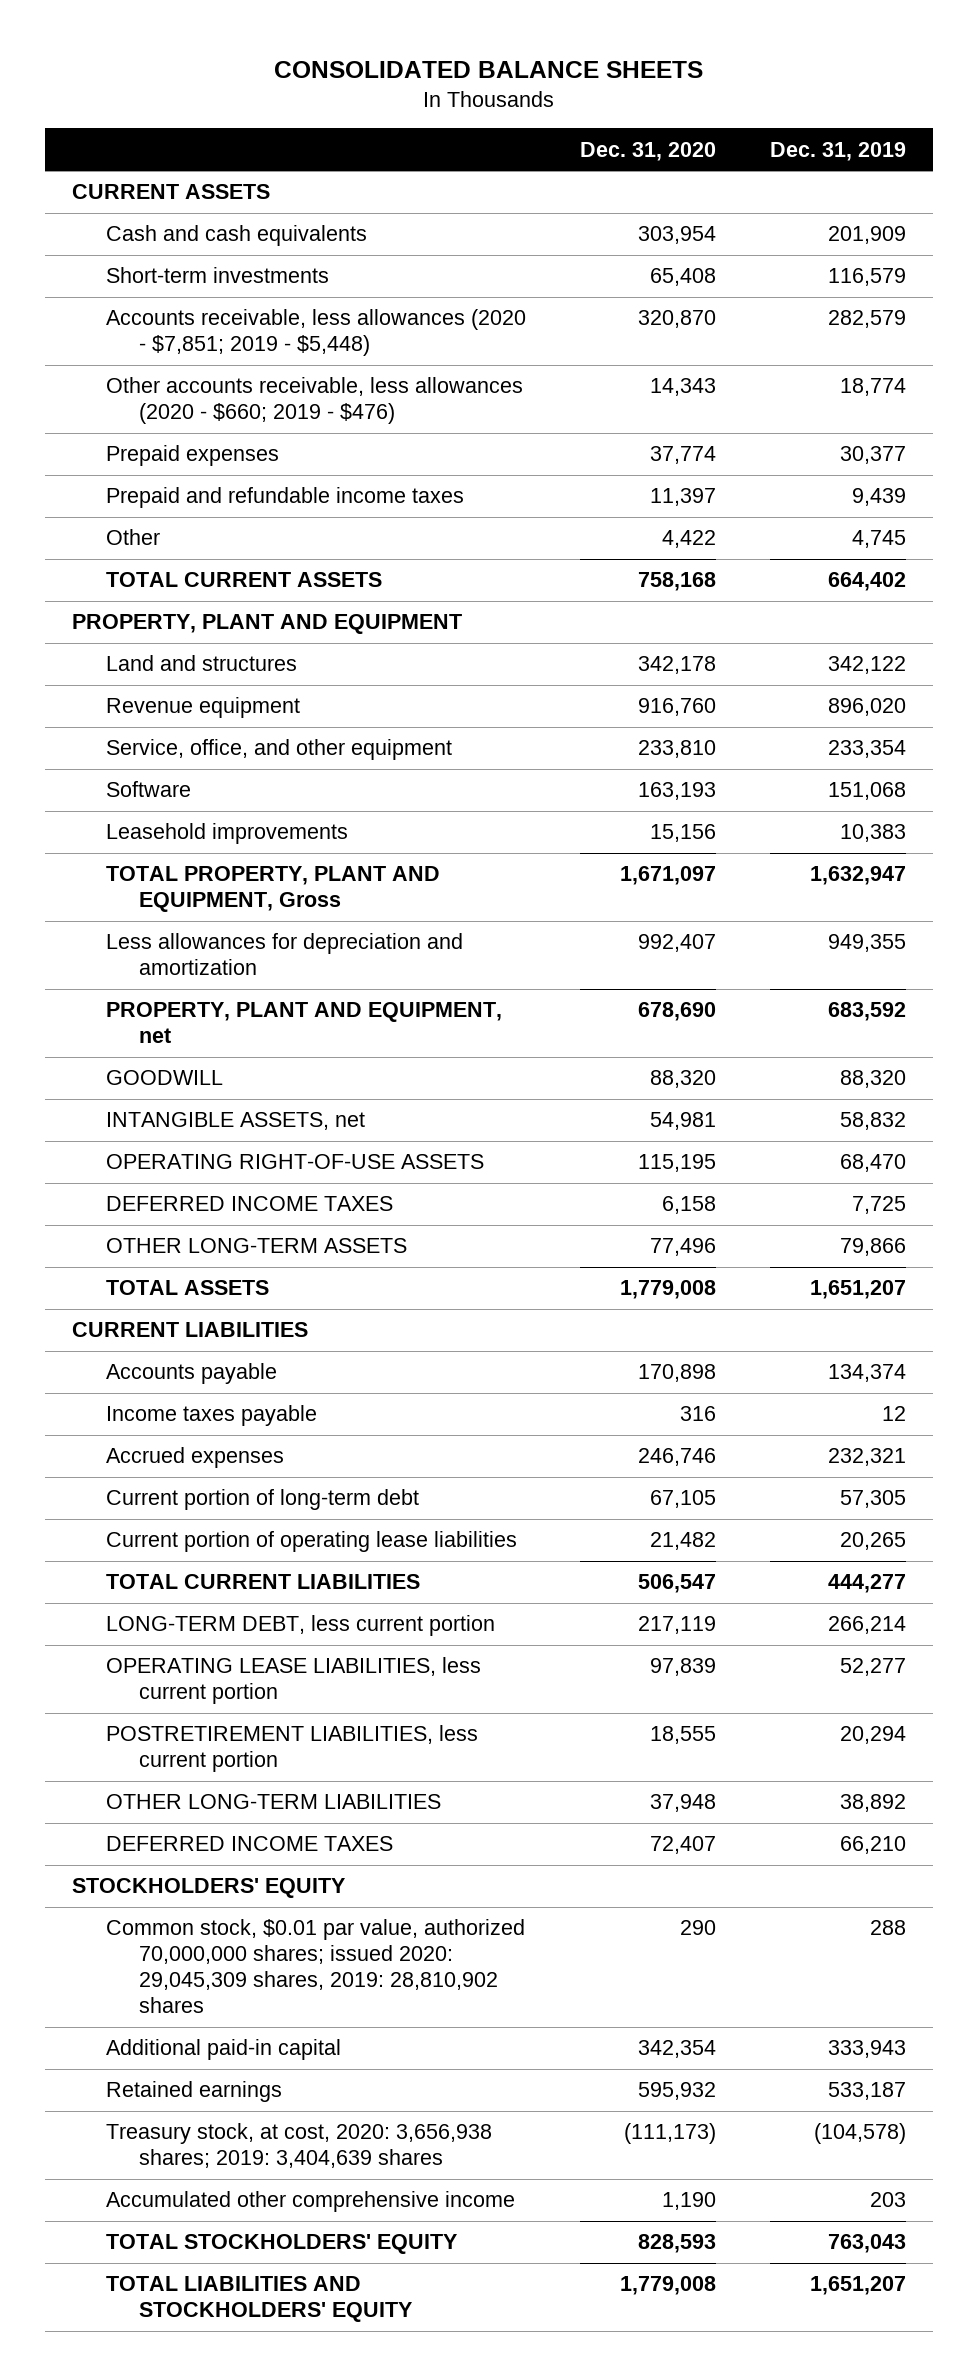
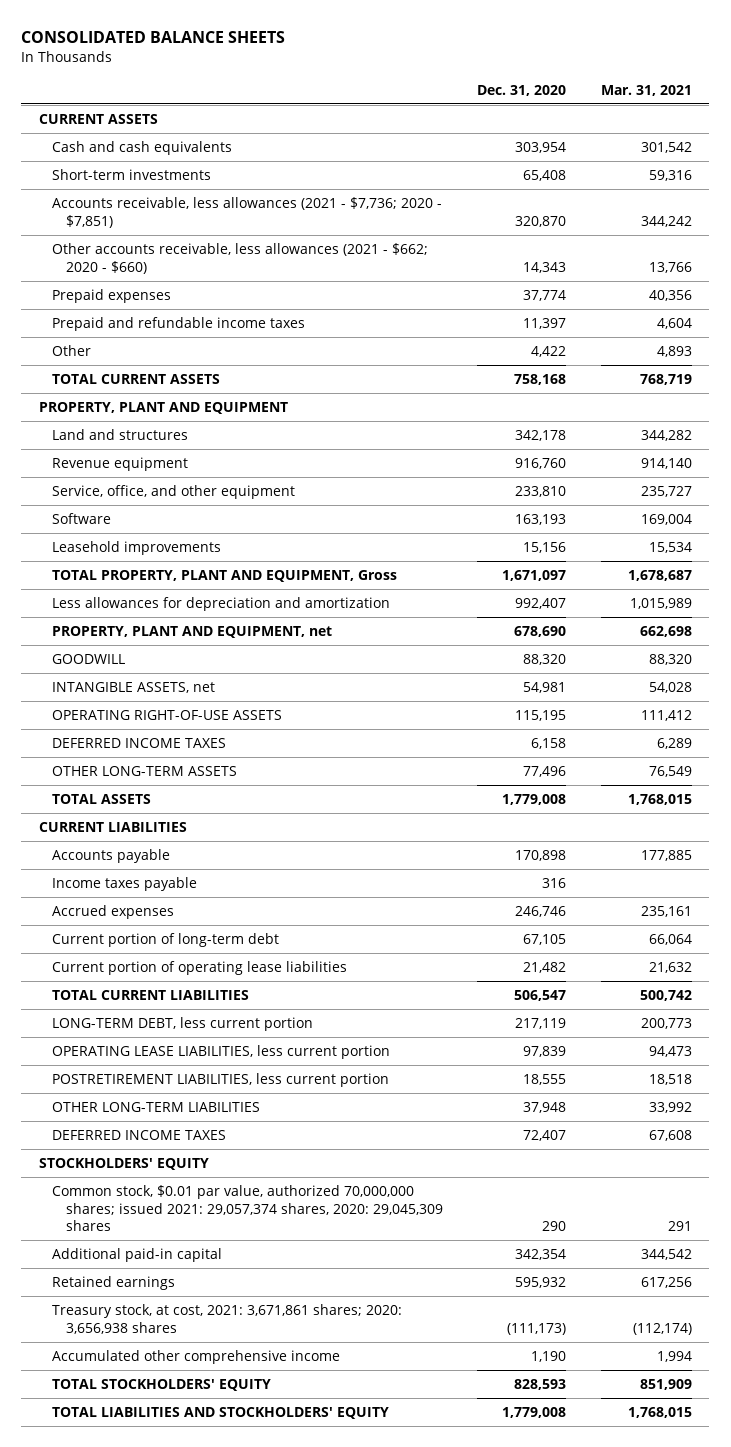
[770,141,907,161] Dec. 31, 2019 -> none
none -> [601,84,693,96] Mar. 31, 2021
[105,309,526,357] Accounts receivable, less allowances (2020 - $7,851; 2019 - $5,448) -> [52,196,443,228] Accounts receivable, less allowances (2021 - $7,736; 2020 - $7,851)
[105,377,523,425] Other accounts receivable, less allowances (2020 - $660; 2019 - $476) -> [52,242,429,274] Other accounts receivable, less allowances (2021 - $662; 2020 - $660)
[105,1919,525,2013] Common stock, $0.01 par value, authorized 70,000,000 shares; issued 2020: 29,045,309 shares, 2019: 28,810,902 shares -> [52,1184,443,1232] Common stock, $0.01 par value, authorized 70,000,000 shares; issued 2021: 29,057,374 shares, 2020: 29,045,309 shares
[105,2123,492,2169] Treasury stock, at cost, 2020: 3,656,938 shares; 2019: 3,404,639 shares -> [52,1303,403,1334] Treasury stock, at cost, 2021: 3,671,861 shares; 2020: 3,656,938 shares

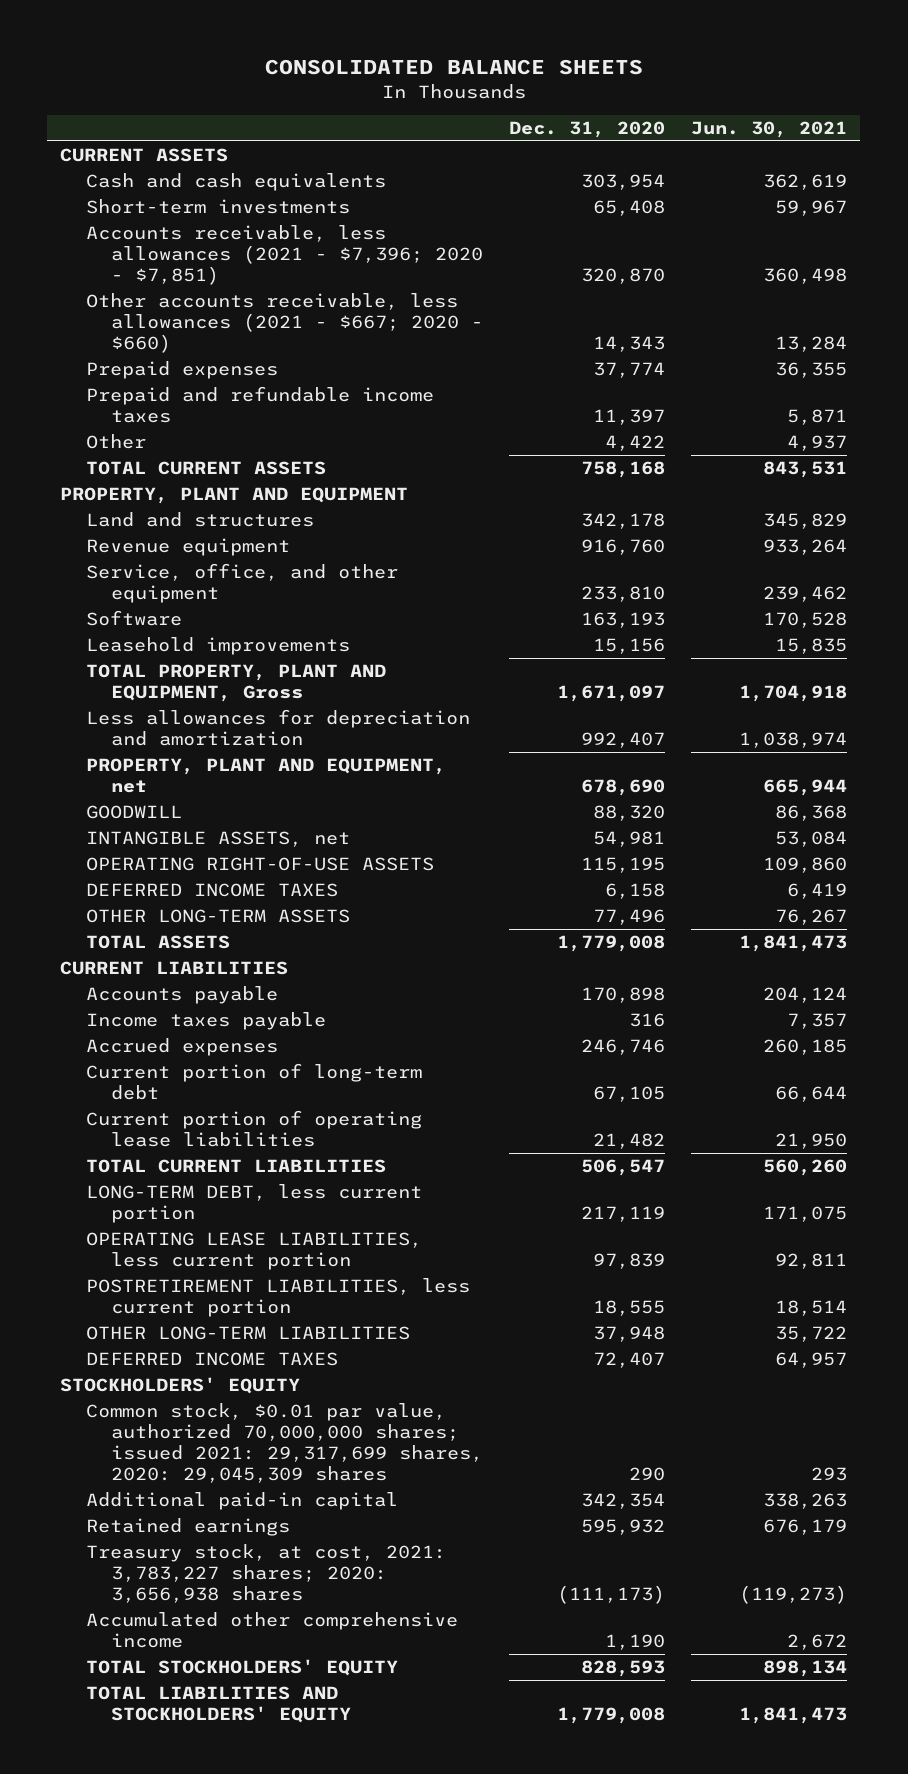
[601,84,693,96] Mar. 31, 2021 -> none
none -> [691,121,848,139] Jun. 30, 2021
[52,196,443,228] Accounts receivable, less allowances (2021 - $7,736; 2020 - $7,851) -> [85,225,484,286] Accounts receivable, less allowances (2021 - $7,396; 2020 - $7,851)
[52,242,429,274] Other accounts receivable, less allowances (2021 - $662; 2020 - $660) -> [85,293,484,354] Other accounts receivable, less allowances (2021 - $667; 2020 - $660)
[52,1184,443,1232] Common stock, $0.01 par value, authorized 70,000,000 shares; issued 2021: 29,057,374 shares, 2020: 29,045,309 shares -> [85,1403,484,1484] Common stock, $0.01 par value, authorized 70,000,000 shares; issued 2021: 29,317,699 shares, 2020: 29,045,309 shares
[52,1303,403,1334] Treasury stock, at cost, 2021: 3,671,861 shares; 2020: 3,656,938 shares -> [85,1544,446,1604] Treasury stock, at cost, 2021: 3,783,227 shares; 2020: 3,656,938 shares

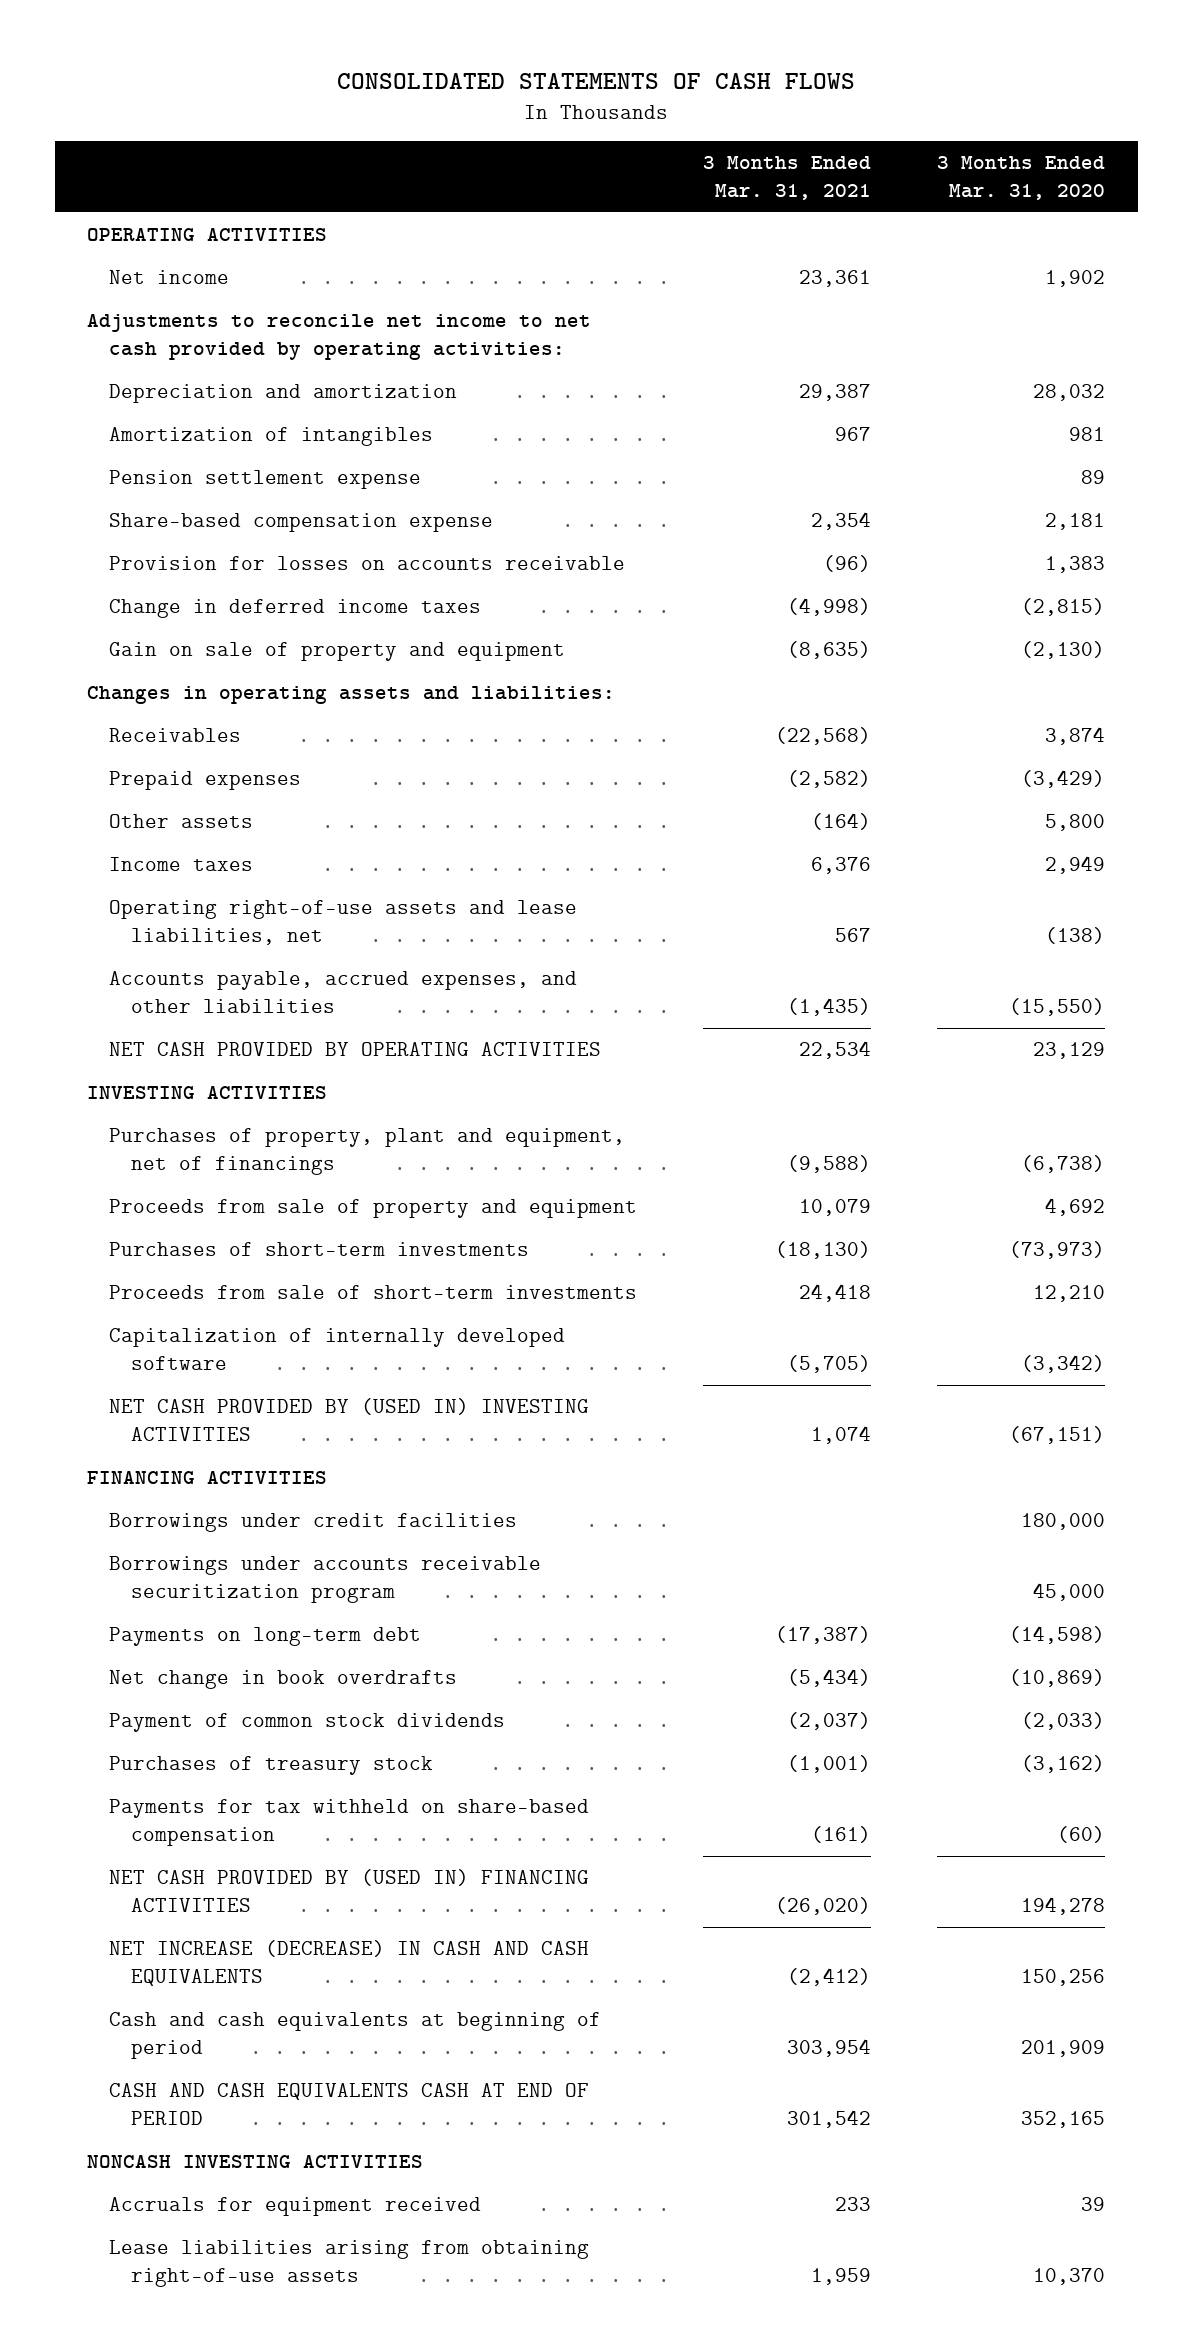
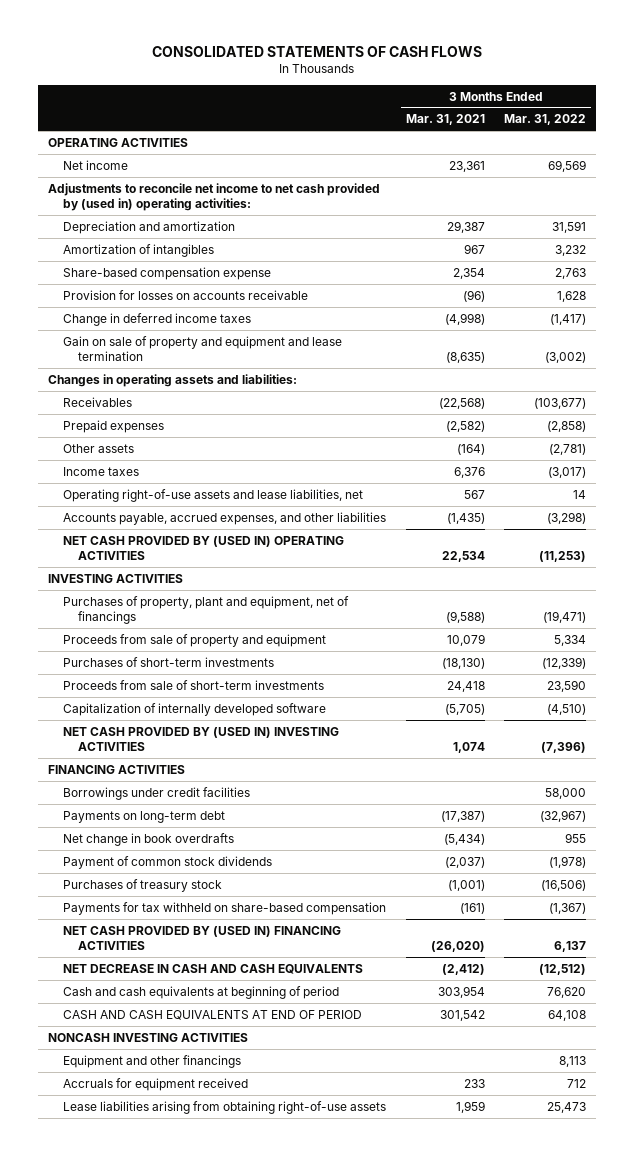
[936,156,1105,200] 3 Months Ended Mar. 31, 2020 -> none
none -> [504,114,587,126] Mar. 31, 2022
[87,314,592,361] Adjustments to reconcile net income to net cash provided by operating activities: -> [47,182,380,212] Adjustments to reconcile net income to net cash provided by (used in) operating activities:
[109,470,422,490] Pension settlement expense -> none
[109,642,566,662] Gain on sale of property and equipment -> [62,335,342,362] Gain on sale of property and equipment and lease termination
[109,1042,602,1057] NET CASH PROVIDED BY OPERATING ACTIVITIES -> [62,535,344,561] NET CASH PROVIDED BY (USED IN) OPERATING ACTIVITIES
[109,1556,542,1604] Borrowings under accounts receivable securitization program -> none
[109,1940,590,1987] NET INCREASE (DECREASE) IN CASH AND CASH EQUIVALENTS -> [62,963,363,974] NET DECREASE IN CASH AND CASH EQUIVALENTS
[109,2083,590,2126] CASH AND CASH EQUIVALENTS CASH AT END OF PERIOD -> [62,1009,362,1020] CASH AND CASH EQUIVALENTS AT END OF PERIOD
none -> [62,1054,241,1068] Equipment and other financings

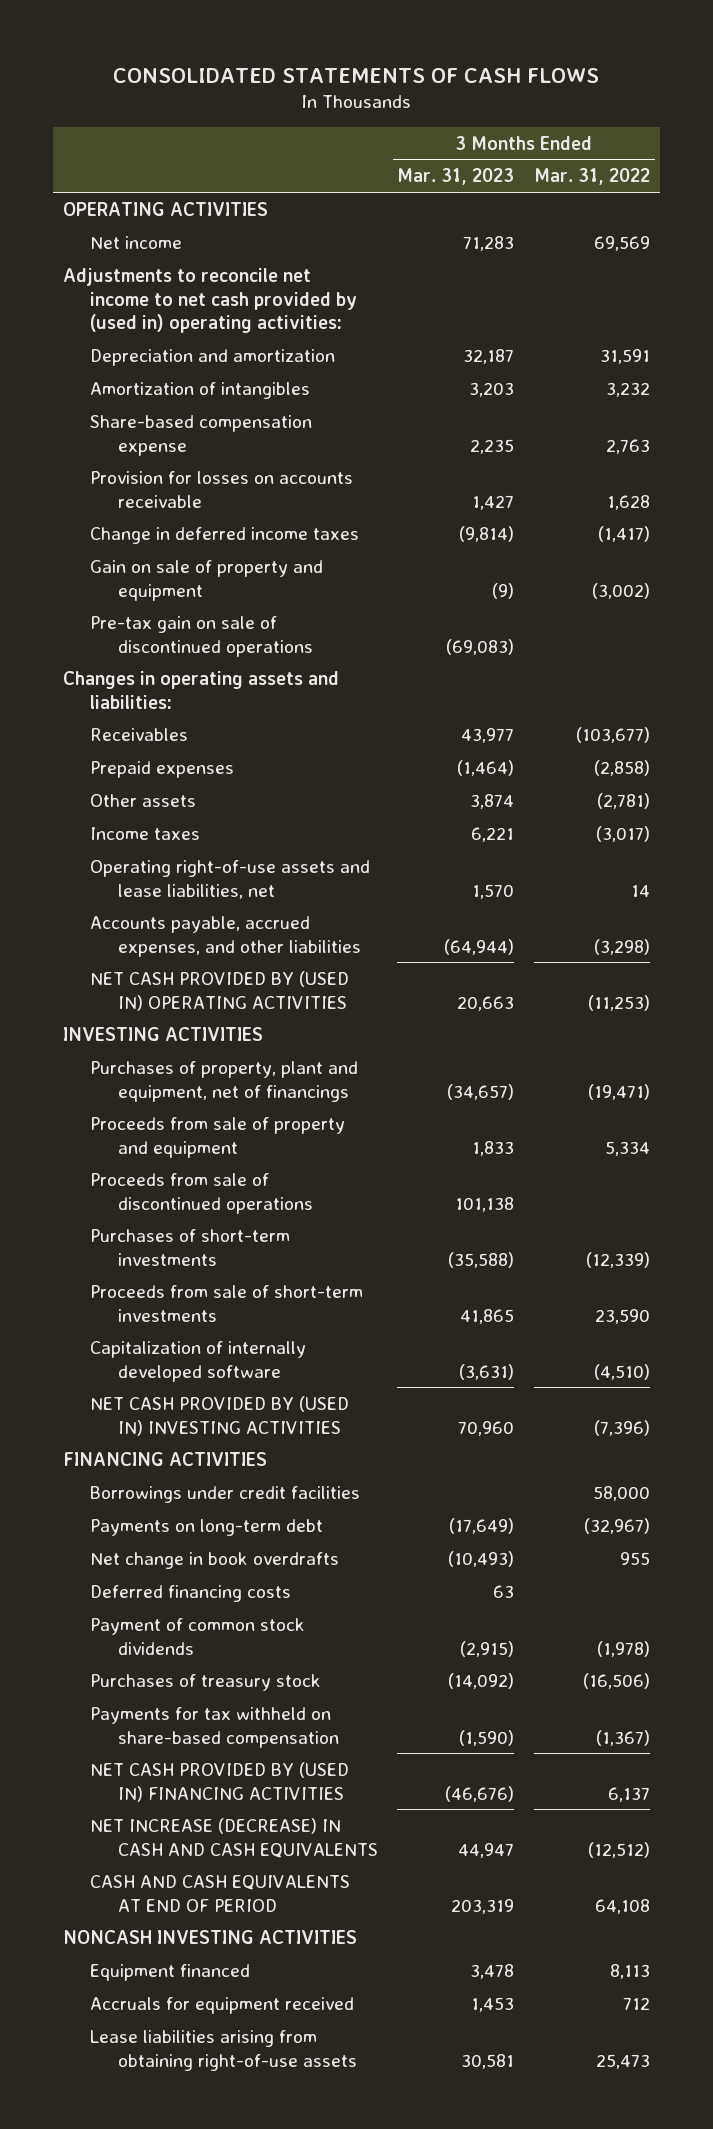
[405,114,485,126] Mar. 31, 2021 -> none
none -> [397,168,515,186] Mar. 31, 2023
[62,335,342,362] Gain on sale of property and equipment and lease termination -> [90,559,324,601] Gain on sale of property and equipment
none -> [90,615,313,657] Pre-tax gain on sale of discontinued operations
none -> [90,1172,313,1214] Proceeds from sale of discontinued operations
none -> [90,1584,292,1602] Deferred financing costs
[62,985,339,999] Cash and cash equivalents at beginning of period -> none
[62,963,363,974] NET DECREASE IN CASH AND CASH EQUIVALENTS -> [90,1817,378,1858] NET INCREASE (DECREASE) IN CASH AND CASH EQUIVALENTS
[62,1054,241,1068] Equipment and other financings -> [90,1963,251,1981] Equipment financed

